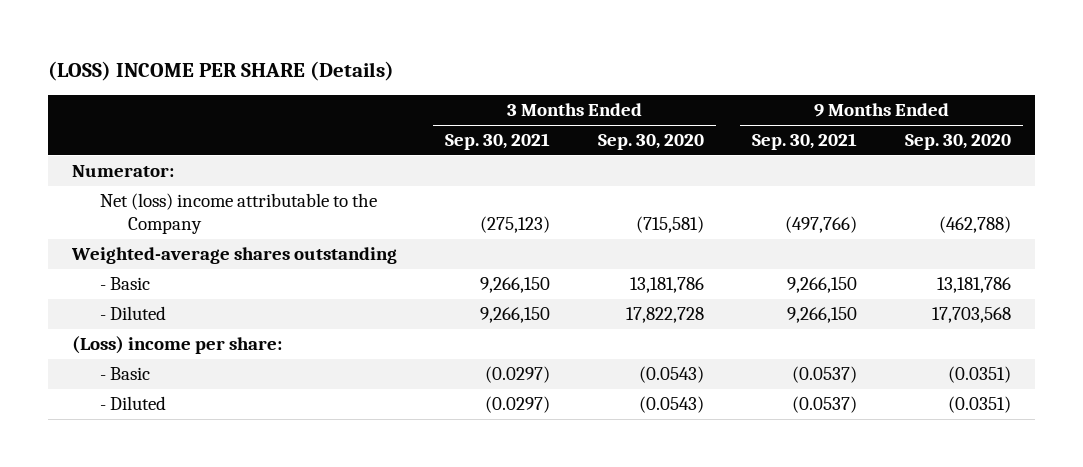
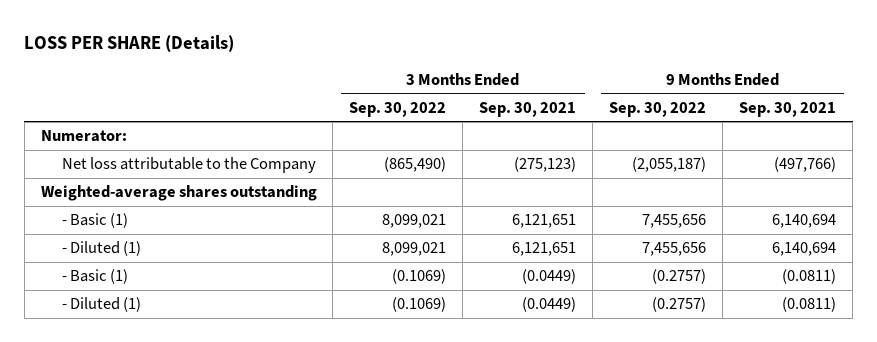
[48,60,395,81] (LOSS) INCOME PER SHARE (Details) -> [24,35,235,53] LOSS PER SHARE (Details)
[598,134,705,151] Sep. 30, 2020 -> none
[905,134,1012,151] Sep. 30, 2020 -> none
none -> [349,101,447,117] Sep. 30, 2022
none -> [609,101,707,117] Sep. 30, 2022
[99,193,377,235] Net (loss) income attributable to the Company -> [61,157,316,174] Net loss attributable to the Company
[72,336,283,355] (Loss) income per share: -> none
[99,277,150,291] - Basic -> [61,213,128,229] - Basic (1)
[480,277,551,294] 9,266,150 -> [512,214,577,229] 6,121,651
[787,277,858,294] 9,266,150 -> [772,214,837,229] 6,140,694
[99,306,166,321] - Diluted -> [61,241,141,257] - Diluted (1)
[480,307,551,324] 9,266,150 -> [512,242,577,257] 6,121,651
[787,307,858,324] 9,266,150 -> [772,242,837,257] 6,140,694
[99,367,150,381] - Basic -> [61,269,128,285] - Basic (1)
[485,366,551,384] (0.0297) -> [522,269,577,285] (0.0449)
[792,366,858,384] (0.0537) -> [782,269,837,285] (0.0811)
[99,396,166,411] - Diluted -> [61,297,141,313] - Diluted (1)
[485,396,551,414] (0.0297) -> [522,297,577,313] (0.0449)
[792,396,858,414] (0.0537) -> [782,297,837,313] (0.0811)

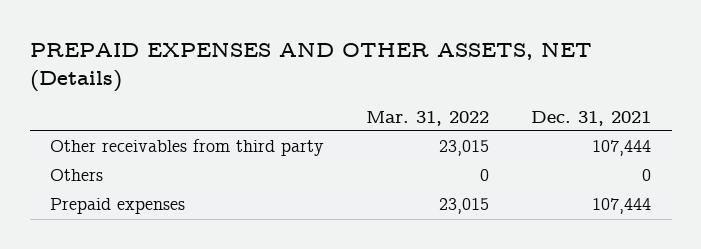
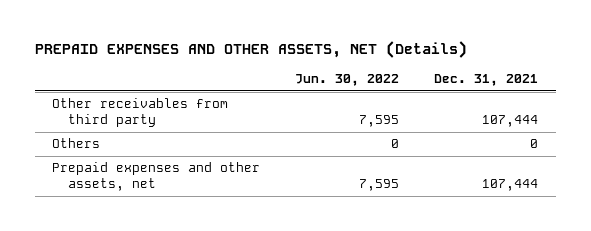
[366,110,490,126] Mar. 31, 2022 -> none
none -> [295,74,400,87] Jun. 30, 2022
[50,198,186,215] Prepaid expenses -> [52,162,261,191] Prepaid expenses and other assets, net

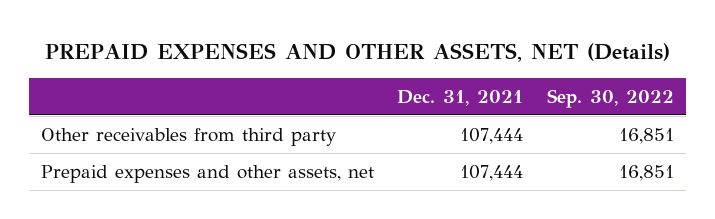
[295,74,400,87] Jun. 30, 2022 -> none
none -> [546,88,674,108] Sep. 30, 2022
[52,138,101,149] Others -> none

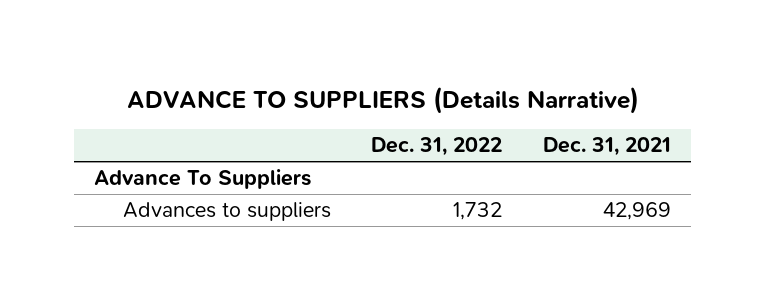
[45,42,671,62] PREPAID EXPENSES AND OTHER ASSETS, NET (Details) -> [126,85,639,114] ADVANCE TO SUPPLIERS (Details Narrative)
[546,88,674,108] Sep. 30, 2022 -> none
none -> [371,137,503,157] Dec. 31, 2022
[41,128,337,147] Other receivables from third party -> none
[41,165,375,184] Prepaid expenses and other assets, net -> none
none -> [94,169,312,190] Advance To Suppliers
none -> [122,202,331,222] Advances to suppliers

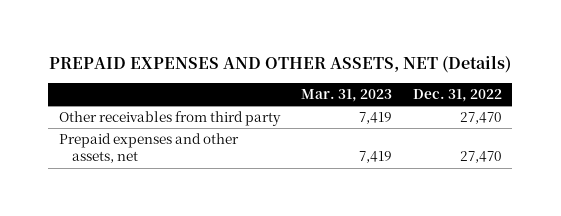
[126,85,639,114] ADVANCE TO SUPPLIERS (Details Narrative) -> [49,55,512,74] PREPAID EXPENSES AND OTHER ASSETS, NET (Details)
[542,137,671,157] Dec. 31, 2021 -> none
none -> [300,89,392,103] Mar. 31, 2023
[94,169,312,190] Advance To Suppliers -> none
[122,202,331,222] Advances to suppliers -> none
none -> [58,111,281,127] Other receivables from third party
none -> [58,133,239,164] Prepaid expenses and other assets, net

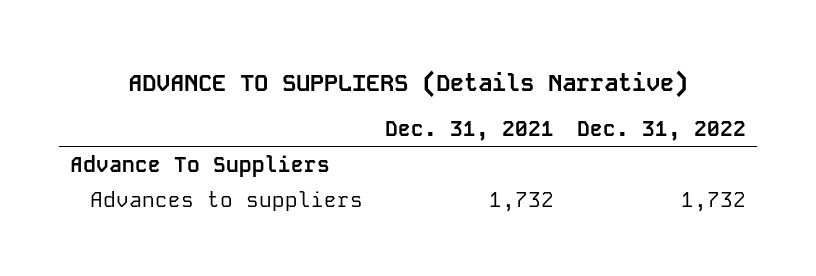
[49,55,512,74] PREPAID EXPENSES AND OTHER ASSETS, NET (Details) -> [127,69,688,98] ADVANCE TO SUPPLIERS (Details Narrative)
[300,89,392,103] Mar. 31, 2023 -> none
none -> [385,121,555,142] Dec. 31, 2021
[58,111,281,127] Other receivables from third party -> none
[58,133,239,164] Prepaid expenses and other assets, net -> none
none -> [70,154,331,177] Advance To Suppliers
none -> [89,190,363,211] Advances to suppliers

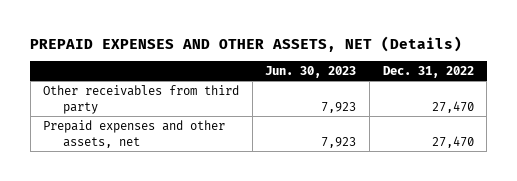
[127,69,688,98] ADVANCE TO SUPPLIERS (Details Narrative) -> [30,36,463,53] PREPAID EXPENSES AND OTHER ASSETS, NET (Details)
[385,121,555,142] Dec. 31, 2021 -> none
none -> [265,66,357,79] Jun. 30, 2023
[70,154,331,177] Advance To Suppliers -> none
[89,190,363,211] Advances to suppliers -> none
none -> [43,84,240,114] Other receivables from third party
none -> [43,119,226,148] Prepaid expenses and other assets, net

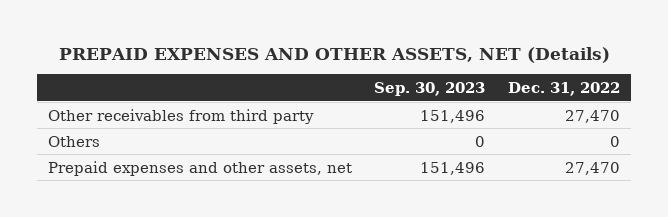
[265,66,357,79] Jun. 30, 2023 -> none
none -> [374,81,486,96] Sep. 30, 2023
none -> [48,135,101,147] Others

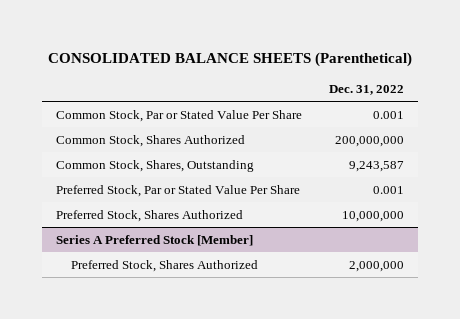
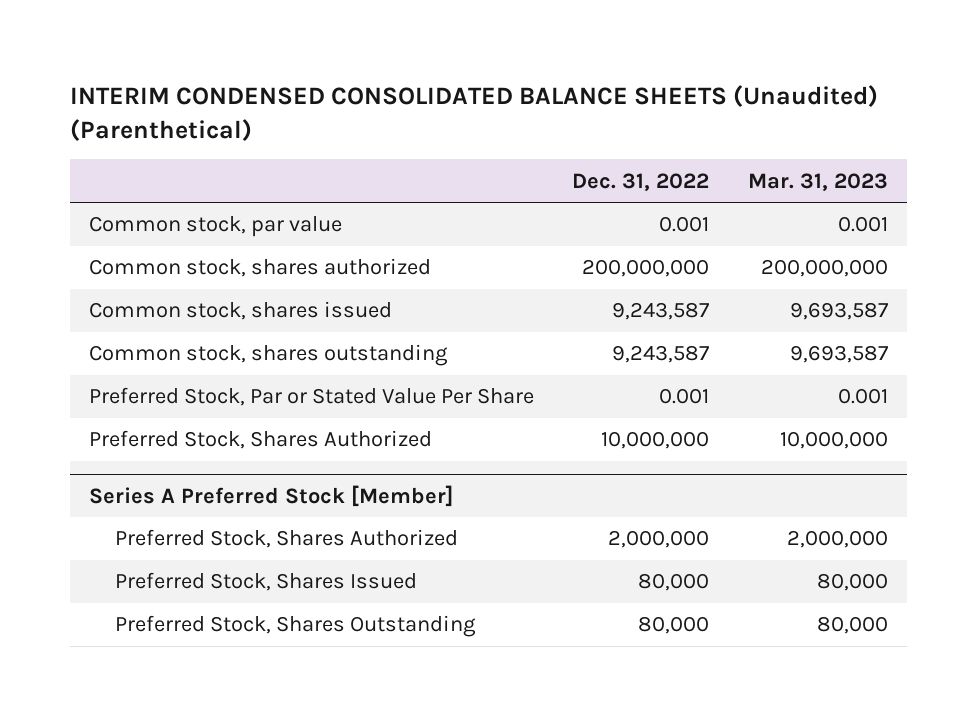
[48,51,413,67] CONSOLIDATED BALANCE SHEETS (Parenthetical) -> [69,84,878,141] INTERIM CONDENSED CONSOLIDATED BALANCE SHEETS (Unaudited) (Parenthetical)
none -> [747,172,888,191] Mar. 31, 2023
[56,109,303,122] Common Stock, Par or Stated Value Per Share -> [88,216,342,238] Common stock, par value
[56,134,246,147] Common Stock, Shares Authorized -> [88,258,431,278] Common stock, shares authorized
none -> [88,301,392,321] Common stock, shares issued
[56,159,255,172] Common Stock, Shares, Outstanding -> [88,344,448,367] Common stock, shares outstanding
none -> [115,572,418,592] Preferred Stock, Shares Issued
none -> [115,615,477,638] Preferred Stock, Shares Outstanding

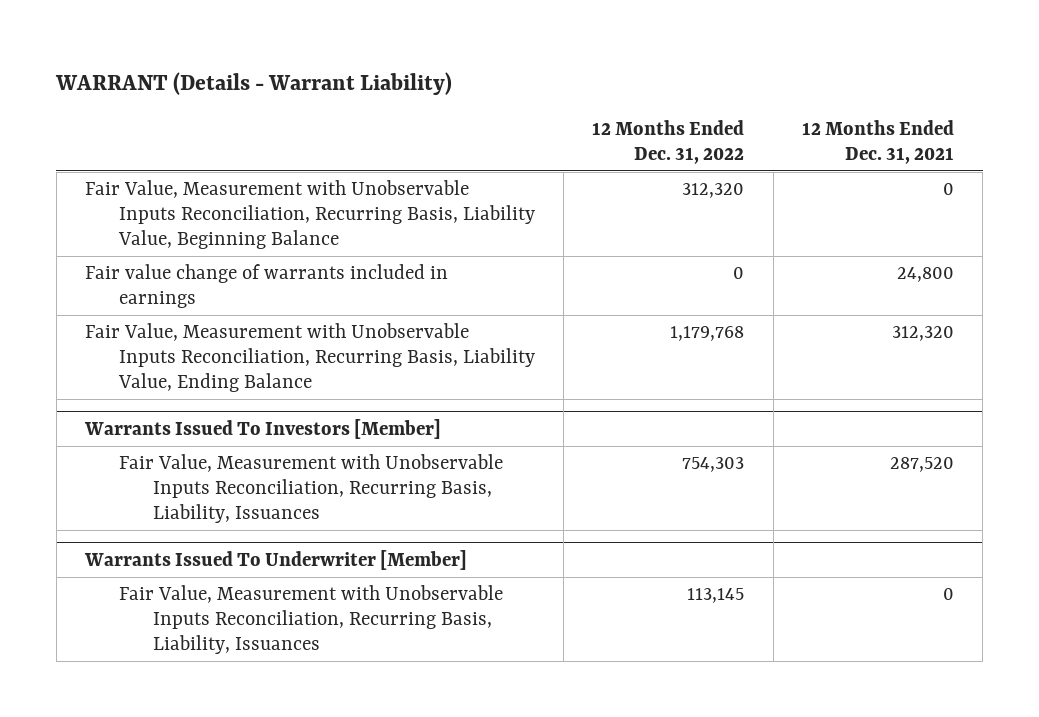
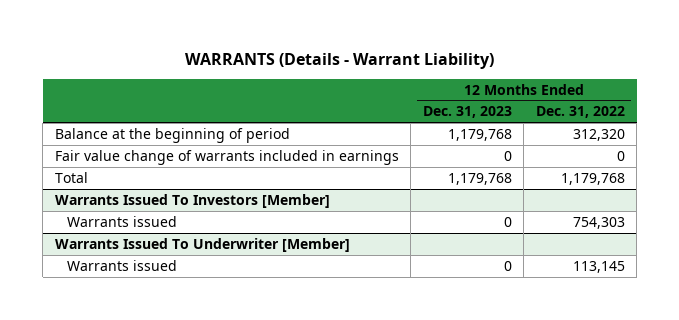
[55,71,453,95] WARRANT (Details - Warrant Liability) -> [184,52,494,69] WARRANTS (Details - Warrant Liability)
[801,119,954,164] 12 Months Ended Dec. 31, 2021 -> none
none -> [422,106,512,119] Dec. 31, 2023
[85,180,535,250] Fair Value, Measurement with Unobservable Inputs Reconciliation, Recurring Basis, Liability Value, Beginning Balance -> [54,127,290,143] Balance at the beginning of period
[85,323,535,393] Fair Value, Measurement with Unobservable Inputs Reconciliation, Recurring Basis, Liability Value, Ending Balance -> [54,171,88,183] Total
[118,454,503,524] Fair Value, Measurement with Unobservable Inputs Reconciliation, Recurring Basis, Liability, Issuances -> [67,215,178,227] Warrants issued
[118,585,503,655] Fair Value, Measurement with Unobservable Inputs Reconciliation, Recurring Basis, Liability, Issuances -> [67,259,178,271] Warrants issued

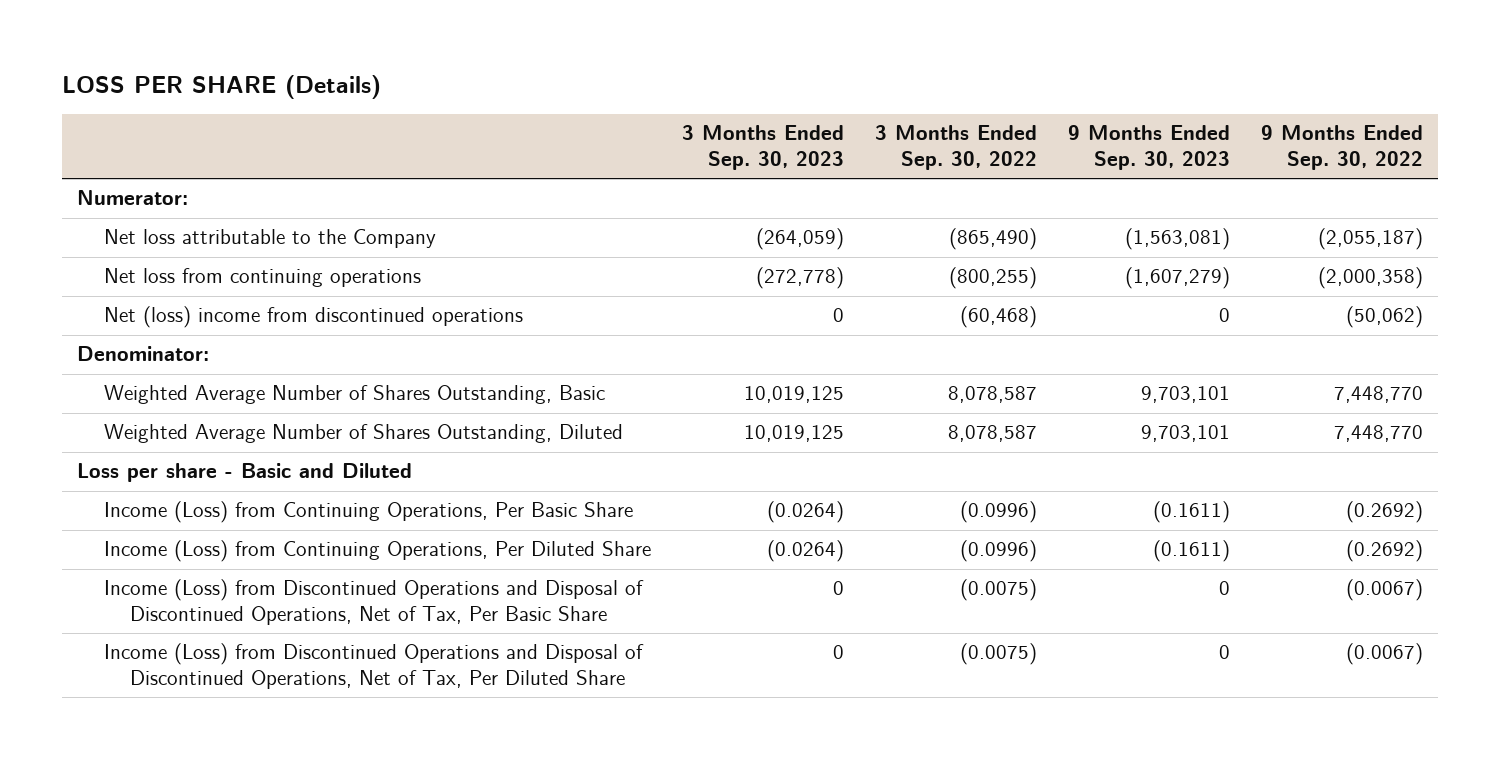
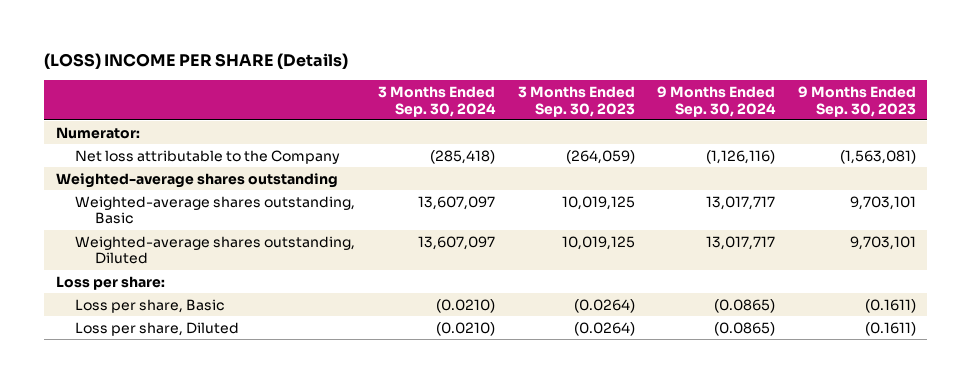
[61,75,381,100] LOSS PER SHARE (Details) -> [44,53,349,70] (LOSS) INCOME PER SHARE (Details)
[874,125,1037,170] 3 Months Ended Sep. 30, 2022 -> none
[1260,125,1423,170] 9 Months Ended Sep. 30, 2022 -> none
none -> [378,85,497,117] 3 Months Ended Sep. 30, 2024
none -> [657,85,777,117] 9 Months Ended Sep. 30, 2024
[103,268,421,288] Net loss from continuing operations -> none
[103,306,523,329] Net (loss) income from discontinued operations -> none
[77,346,210,362] Denominator: -> none
[103,579,644,626] Income (Loss) from Discontinued Operations and Disposal of Discontinued Operations, Net of Tax, Per Basic Share -> none
[103,643,644,690] Income (Loss) from Discontinued Operations and Disposal of Discontinued Operations, Net of Tax, Per Diluted Share -> none
none -> [55,172,338,188] Weighted-average shares outstanding
[103,385,605,405] Weighted Average Number of Shares Outstanding, Basic -> [75,195,356,225] Weighted-average shares outstanding, Basic
[103,424,623,444] Weighted Average Number of Shares Outstanding, Diluted -> [75,235,356,265] Weighted-average shares outstanding, Diluted
[77,463,413,483] Loss per share - Basic and Diluted -> [55,275,165,290] Loss per share:
[103,501,633,524] Income (Loss) from Continuing Operations, Per Basic Share -> [75,298,225,313] Loss per share, Basic
[103,540,651,563] Income (Loss) from Continuing Operations, Per Diluted Share -> [75,321,240,336] Loss per share, Diluted

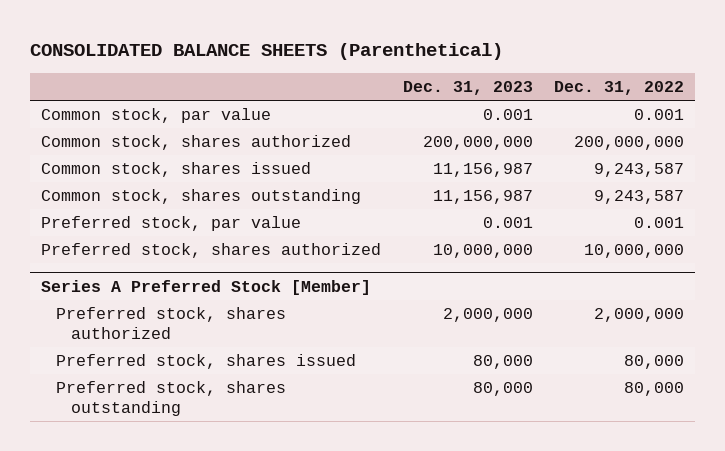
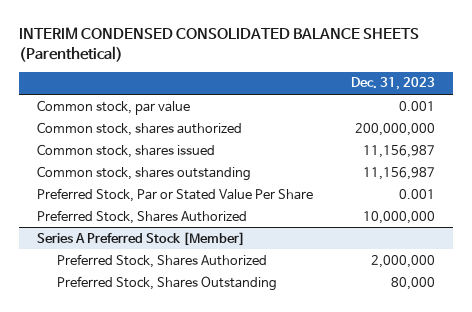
[30,43,504,61] CONSOLIDATED BALANCE SHEETS (Parenthetical) -> [18,26,419,62] INTERIM CONDENSED CONSOLIDATED BALANCE SHEETS (Parenthetical)
[554,80,685,95] Dec. 31, 2022 -> none
[41,216,302,232] Preferred stock, par value -> [37,187,314,202] Preferred Stock, Par or Stated Value Per Share
[41,243,382,259] Preferred stock, shares authorized -> [37,209,248,224] Preferred Stock, Shares Authorized
[56,354,357,370] Preferred stock, shares issued -> none
[56,307,287,340] Preferred stock, shares authorized -> [57,253,268,268] Preferred Stock, Shares Authorized
[56,381,287,417] Preferred stock, shares outstanding -> [57,275,278,291] Preferred Stock, Shares Outstanding

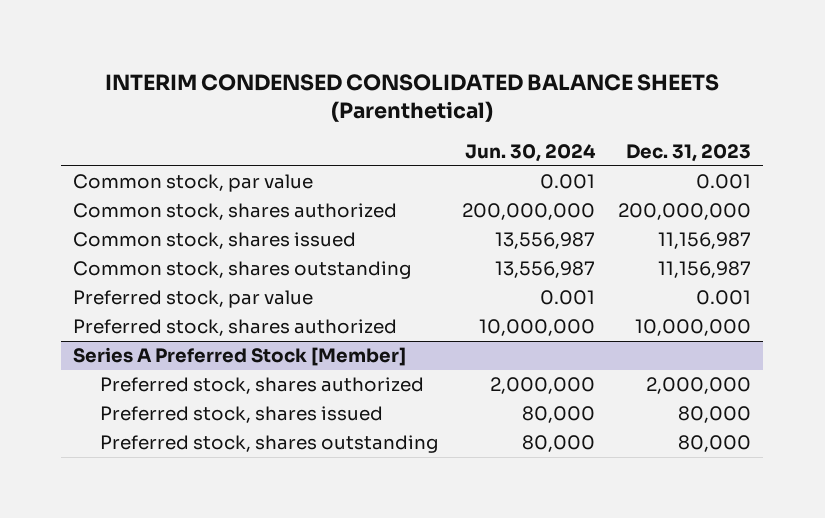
none -> [464,144,596,163] Jun. 30, 2024
[37,187,314,202] Preferred Stock, Par or Stated Value Per Share -> [73,290,314,309] Preferred stock, par value
[37,209,248,224] Preferred Stock, Shares Authorized -> [73,319,398,337] Preferred stock, shares authorized
[57,253,268,268] Preferred Stock, Shares Authorized -> [100,377,425,395] Preferred stock, shares authorized
none -> [100,406,384,424] Preferred stock, shares issued
[57,275,278,291] Preferred Stock, Shares Outstanding -> [100,435,439,454] Preferred stock, shares outstanding

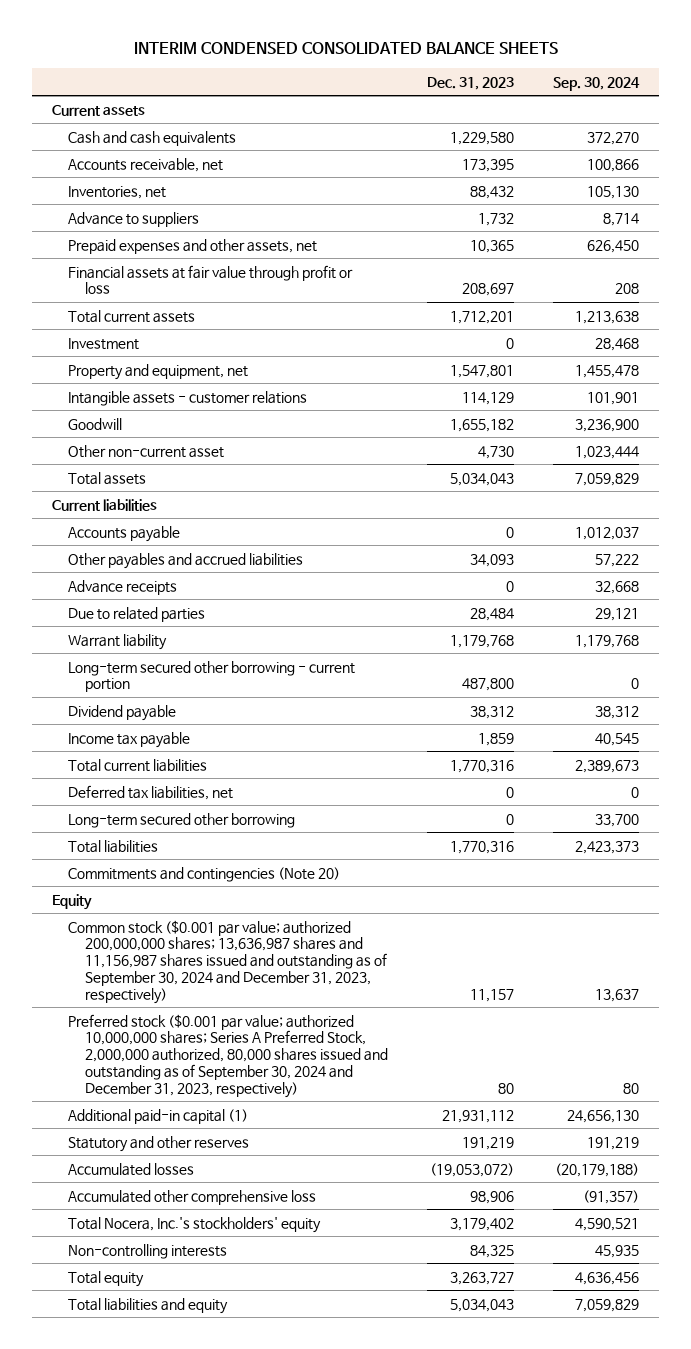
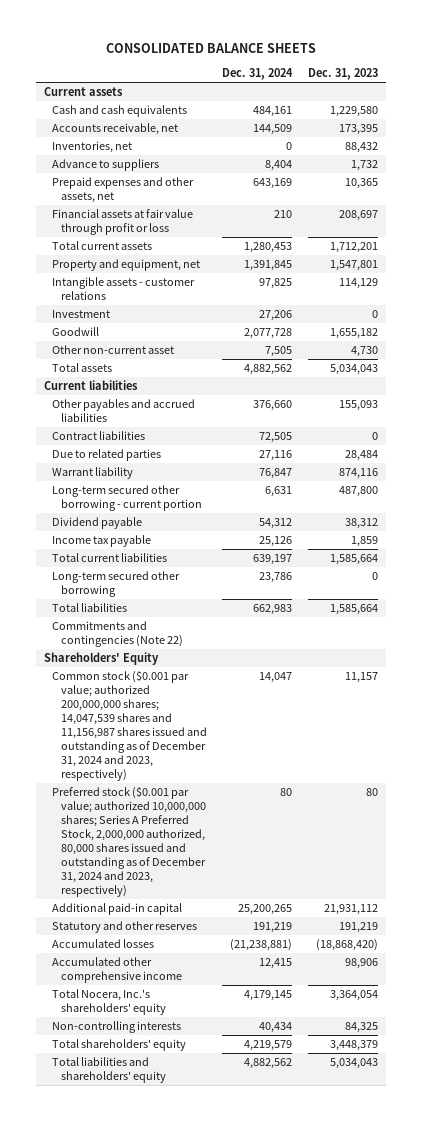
[133,41,558,54] INTERIM CONDENSED CONSOLIDATED BALANCE SHEETS -> [105,42,316,53] CONSOLIDATED BALANCE SHEETS
[553,76,641,91] Sep. 30, 2024 -> none
none -> [222,68,294,81] Dec. 31, 2024
[68,337,140,350] Investment -> [52,310,111,319] Investment
[68,525,181,542] Accounts payable -> none
[470,553,515,567] 34,093 -> [339,400,379,412] 155,093
[68,579,178,595] Advance receipts -> [52,431,146,441] Contract liabilities
[450,634,515,648] 1,179,768 -> [339,468,379,480] 874,116
[68,784,234,800] Deferred tax liabilities, net -> none
[450,759,515,773] 1,770,316 -> [330,554,379,566] 1,585,664
[450,840,515,854] 1,770,316 -> [330,604,379,616] 1,585,664
[68,866,341,882] Commitments and contingencies (Note 20) -> [52,621,183,648] Commitments and contingencies (Note 22)
[51,893,92,910] Equity -> [43,652,159,666] Shareholders' Equity
[68,919,388,1004] Common stock ($0.001 par value; authorized 200,000,000 shares; 13,636,987 shares and 11,156,987 shares issued and outstanding as of September 30, 2024 and December 31, 2023, respectively) -> [52,670,207,782] Common stock ($0.001 par value; authorized 200,000,000 shares; 14,047,539 shares and 11,156,987 shares issued and outstanding as of December 31, 2024 and 2023, respectively)
[68,1013,389,1098] Preferred stock ($0.001 par value; authorized 10,000,000 shares; Series A Preferred Stock, 2,000,000 authorized, 80,000 shares issued and outstanding as of September 30, 2024 and December 31, 2023, respectively) -> [52,786,206,898] Preferred stock ($0.001 par value; authorized 10,000,000 shares; Series A Preferred Stock, 2,000,000 authorized, 80,000 shares issued and outstanding as of December 31, 2024 and 2023, respectively)
[68,1108,249,1124] Additional paid-in capital (1) -> [52,903,183,916] Additional paid-in capital
[430,1162,515,1177] (19,053,072) -> [316,939,379,952] (18,868,420)
[68,1189,317,1205] Accumulated other comprehensive loss -> [52,957,182,984] Accumulated other comprehensive income
[68,1216,322,1233] Total Nocera, Inc.'s stockholders' equity -> [52,989,166,1016] Total Nocera, Inc.'s shareholders' equity
[450,1217,515,1231] 3,179,402 -> [330,990,379,1002] 3,364,054
[68,1270,145,1287] Total equity -> [52,1039,187,1052] Total shareholders' equity
[450,1271,515,1285] 3,263,727 -> [330,1040,379,1052] 3,448,379
[68,1297,229,1314] Total liabilities and equity -> [52,1057,166,1084] Total liabilities and shareholders' equity

